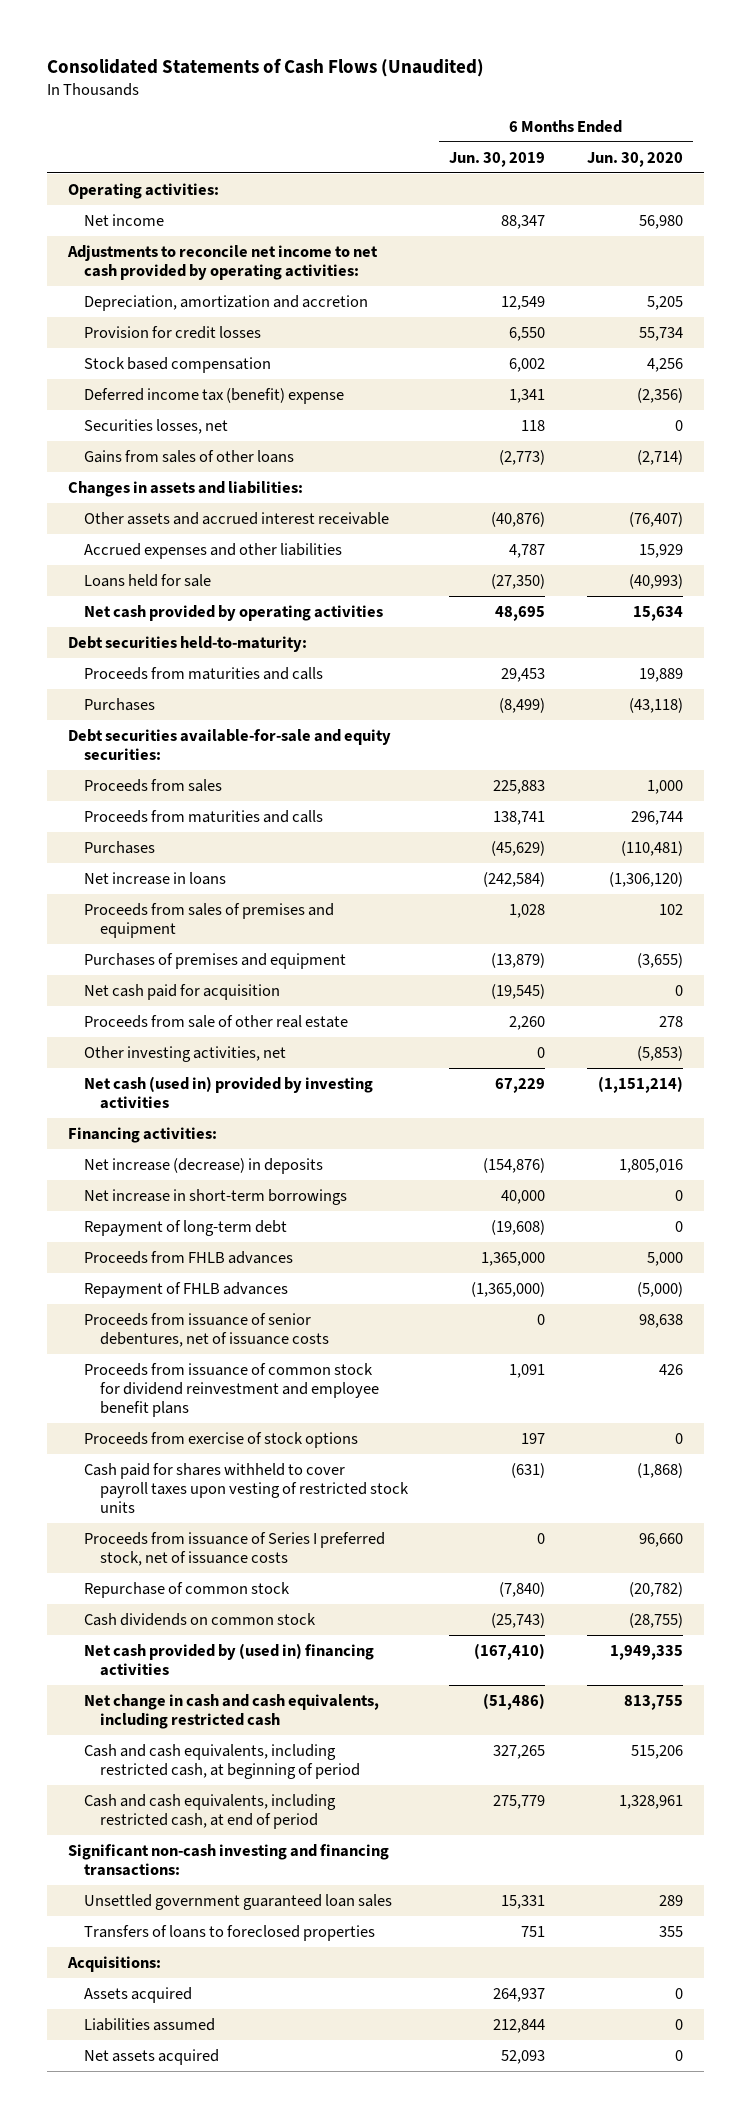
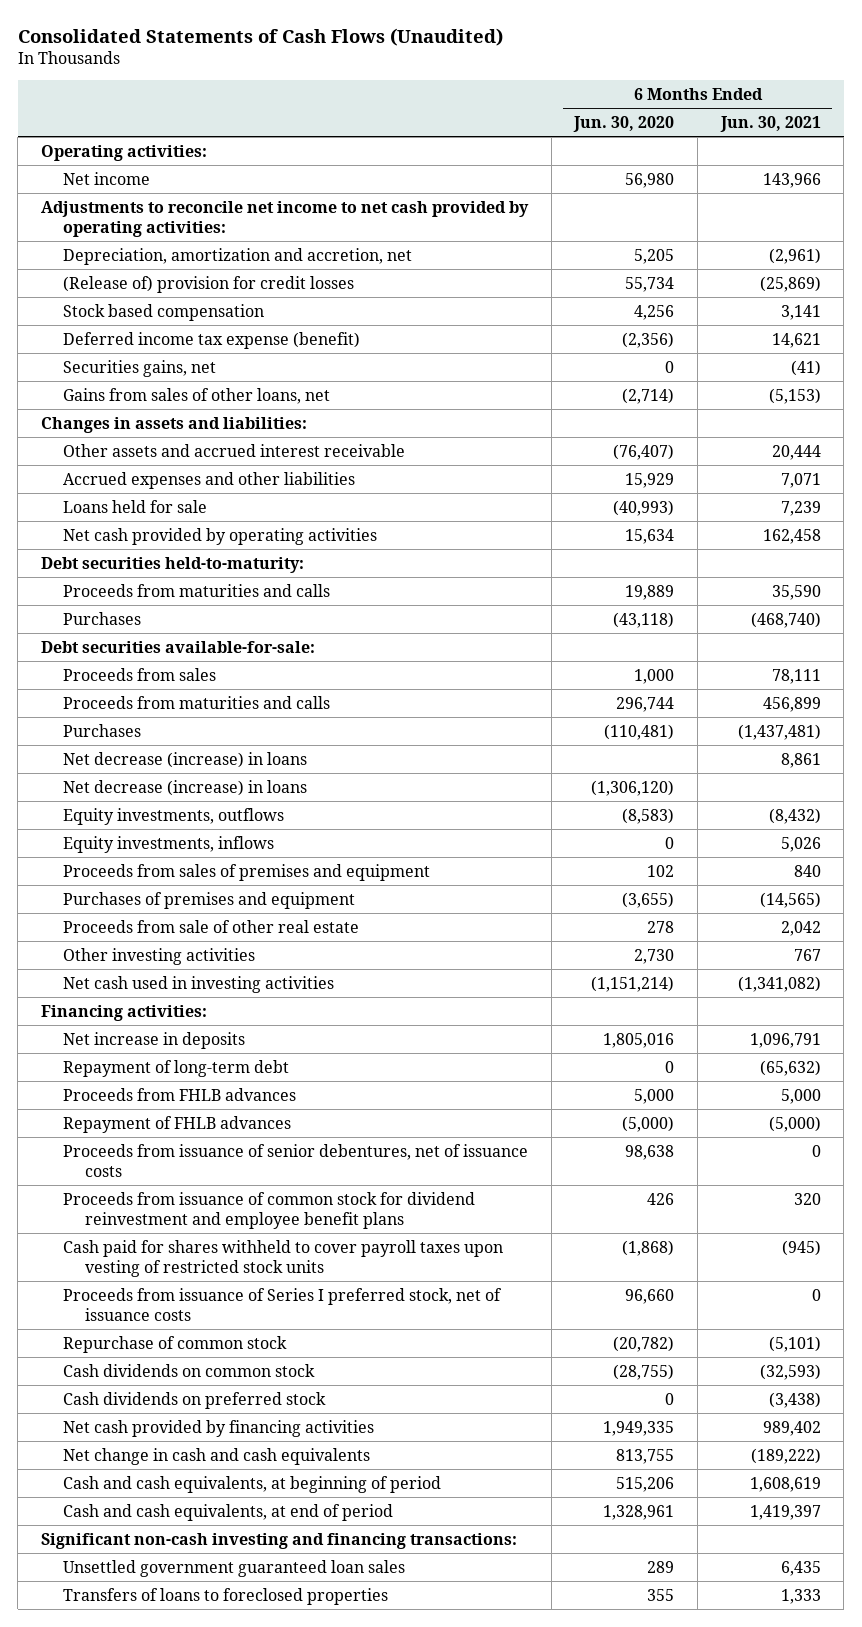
[449,151,546,167] Jun. 30, 2019 -> none
none -> [719,115,821,132] Jun. 30, 2021
[83,294,368,311] Depreciation, amortization and accretion -> [62,247,412,265] Depreciation, amortization and accretion, net
[83,325,261,339] Provision for credit losses -> [62,275,354,293] (Release of) provision for credit losses
[83,387,344,404] Deferred income tax (benefit) expense -> [62,331,360,349] Deferred income tax expense (benefit)
[83,418,228,434] Securities losses, net -> [62,359,216,377] Securities gains, net
[83,449,294,463] Gains from sales of other loans -> [62,387,330,404] Gains from sales of other loans, net
[67,728,391,761] Debt securities available-for-sale and equity securities: -> [41,640,316,653] Debt securities available-for-sale:
none -> [62,751,307,768] Net decrease (increase) in loans
[83,871,226,885] Net increase in loans -> [62,779,307,796] Net decrease (increase) in loans
none -> [62,807,284,825] Equity investments, outflows
none -> [62,835,274,853] Equity investments, inflows
[83,983,280,1000] Net cash paid for acquisition -> none
[83,1045,286,1062] Other investing activities, net -> [62,947,255,965] Other investing activities
[637,1045,684,1061] (5,853) -> [634,948,675,964] 2,730
[83,1075,373,1110] Net cash (used in) provided by investing activities -> [62,975,334,993] Net cash used in investing activities
[83,1188,347,1205] Net increase in short-term borrowings -> none
[83,1157,323,1174] Net increase (decrease) in deposits -> [62,1031,245,1049] Net increase in deposits
[83,1431,358,1448] Proceeds from exercise of stock options -> none
none -> [62,1391,326,1409] Cash dividends on preferred stock
[83,1642,374,1677] Net cash provided by (used in) financing activities -> [62,1419,374,1437] Net cash provided by financing activities
[83,1693,379,1730] Net change in cash and cash equivalents, including restricted cash -> [62,1447,370,1465] Net change in cash and cash equivalents
[83,1743,360,1780] Cash and cash equivalents, including restricted cash, at beginning of period -> [62,1475,441,1493] Cash and cash equivalents, at beginning of period
[83,1793,336,1830] Cash and cash equivalents, including restricted cash, at end of period -> [62,1503,393,1521] Cash and cash equivalents, at end of period
[66,1955,161,1972] Acquisitions: -> none
[83,1986,192,2003] Assets acquired -> none
[83,2017,215,2031] Liabilities assumed -> none
[83,2048,219,2065] Net assets acquired -> none

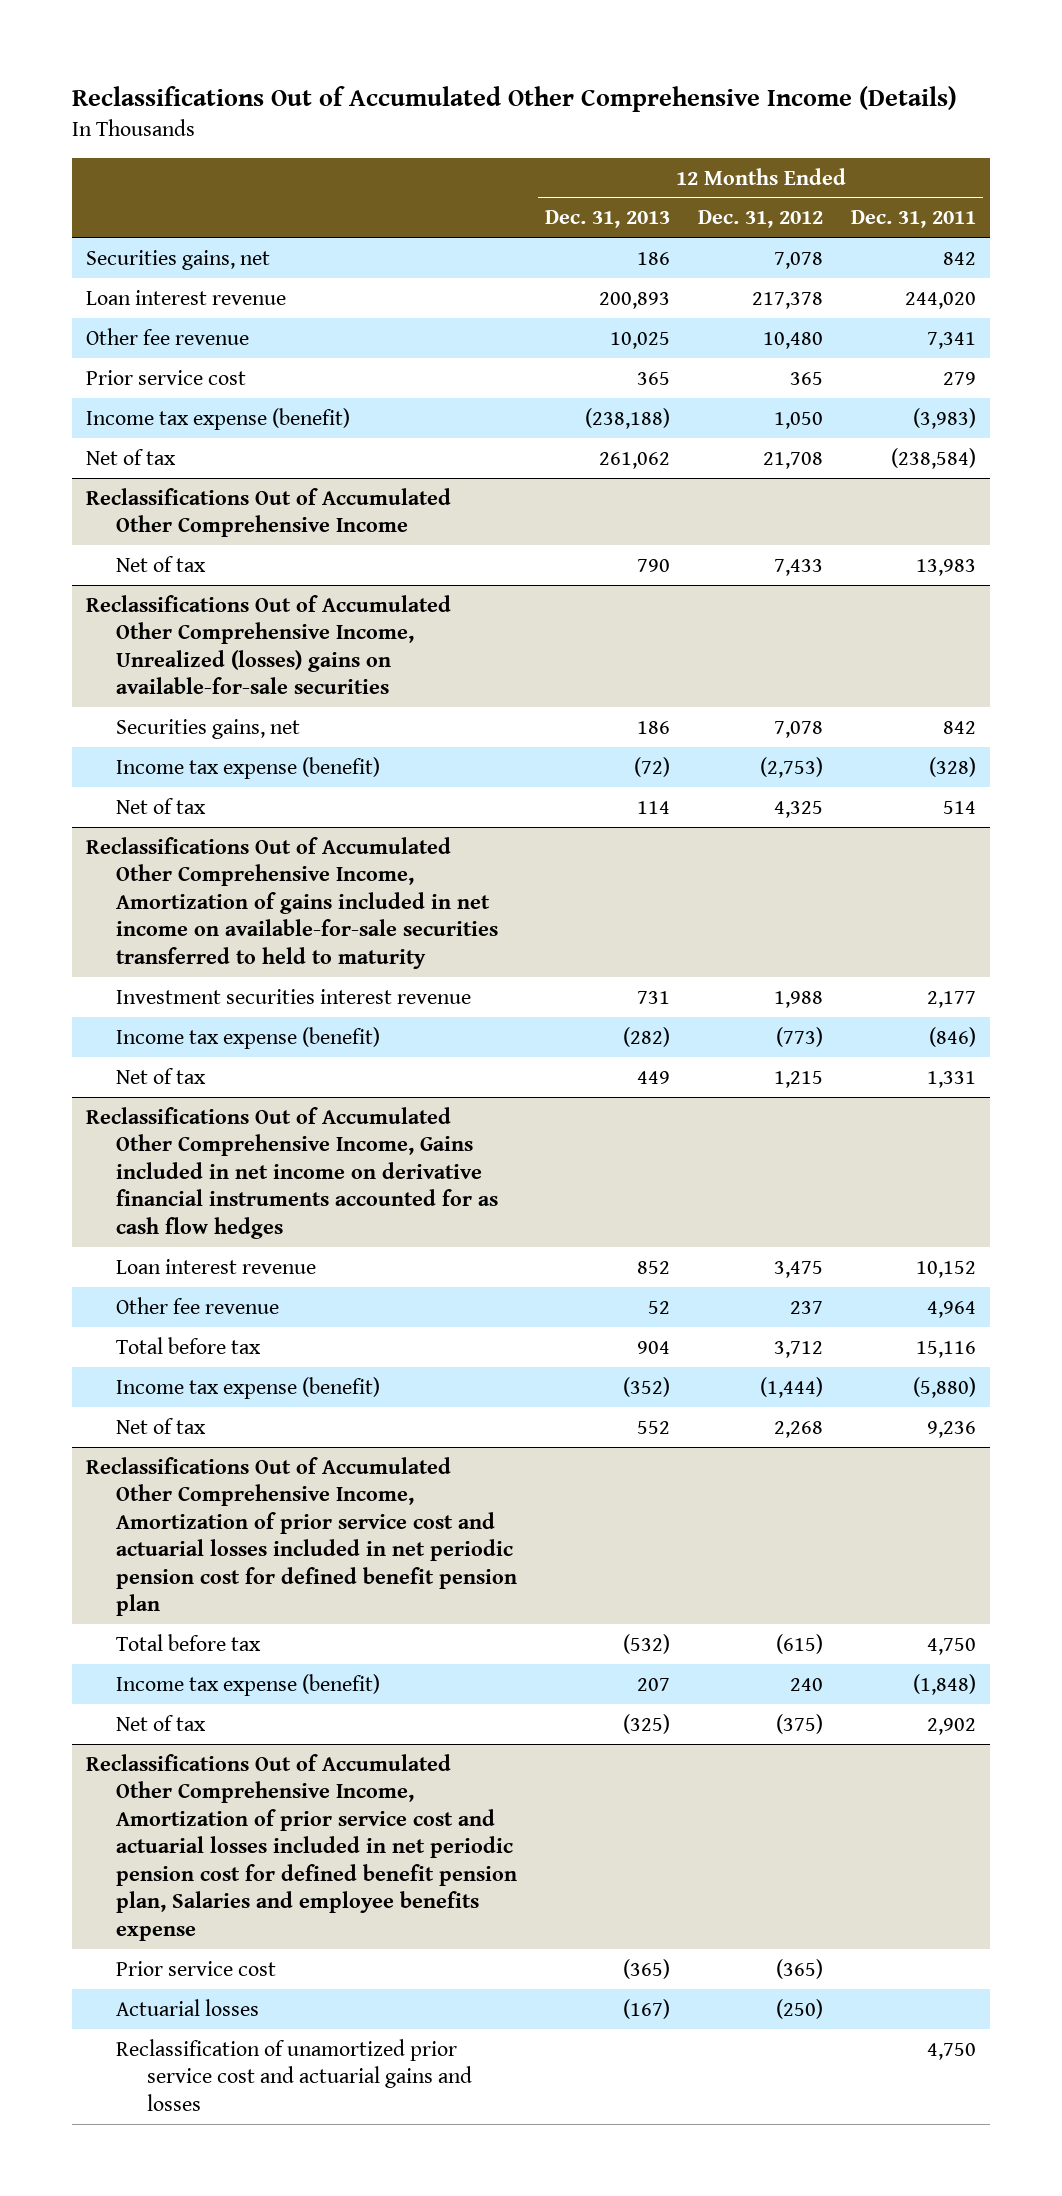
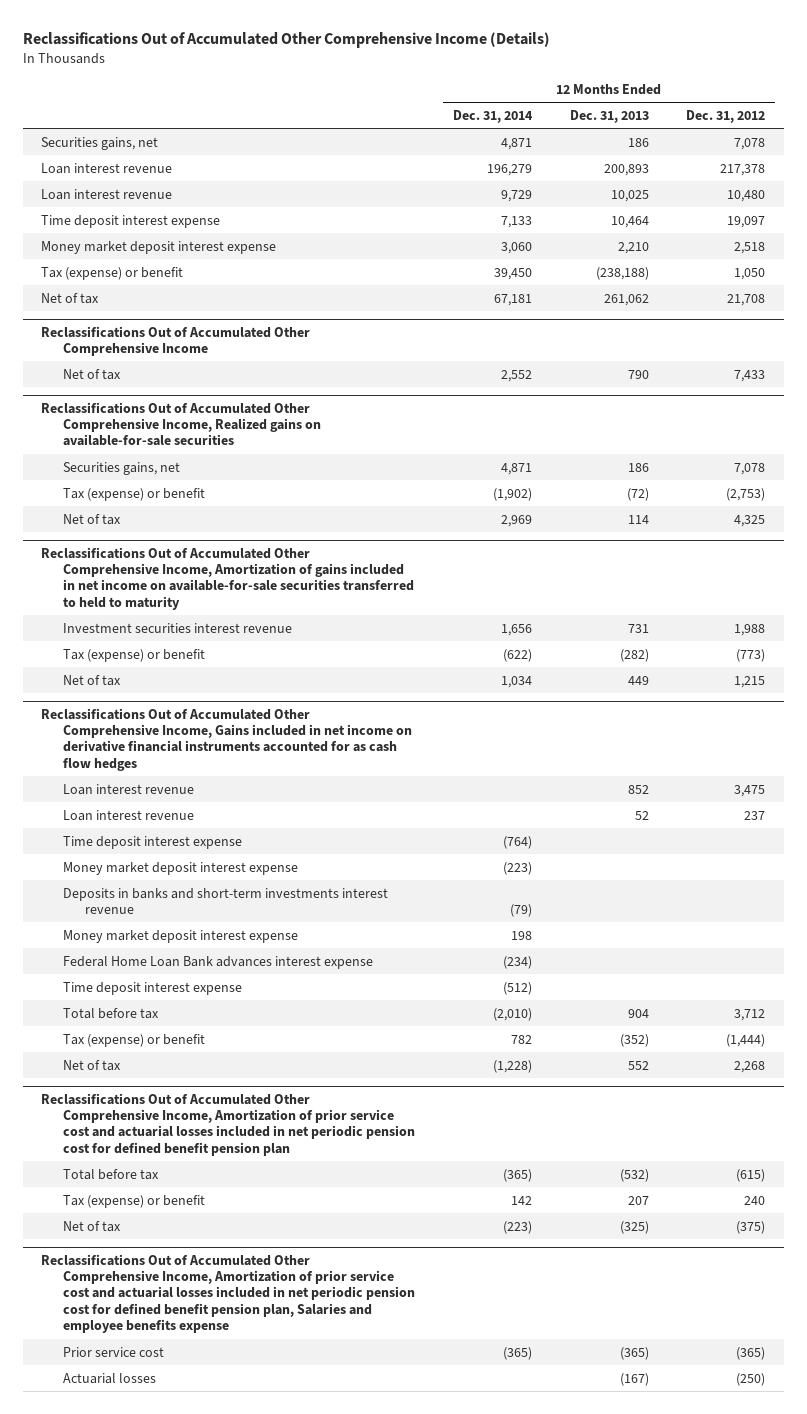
[851,210,977,229] Dec. 31, 2011 -> none
none -> [452,110,533,124] Dec. 31, 2014
[86,369,247,385] Prior service cost -> none
[86,327,250,345] Other fee revenue -> [41,188,173,200] Loan interest revenue
none -> [41,214,221,228] Time deposit interest expense
none -> [41,240,277,254] Money market deposit interest expense
[86,407,351,430] Income tax expense (benefit) -> [41,266,184,280] Tax (expense) or benefit
[86,594,452,695] Reclassifications Out of Accumulated Other Comprehensive Income, Unrealized (losses) gains on available-for-sale securities -> [41,401,322,447] Reclassifications Out of Accumulated Other Comprehensive Income, Realized gains on available-for-sale securities
[116,756,381,779] Income tax expense (benefit) -> [63,487,206,501] Tax (expense) or benefit
[116,1026,381,1049] Income tax expense (benefit) -> [63,648,206,662] Tax (expense) or benefit
[116,1296,280,1314] Other fee revenue -> [63,809,195,821] Loan interest revenue
none -> [63,835,243,849] Time deposit interest expense
none -> [63,861,299,875] Money market deposit interest expense
none -> [63,887,389,914] Deposits in banks and short-term investments interest revenue
none -> [63,929,299,943] Money market deposit interest expense
none -> [63,955,374,969] Federal Home Loan Bank advances interest expense
none -> [63,981,243,995] Time deposit interest expense
[116,1376,381,1399] Income tax expense (benefit) -> [63,1033,206,1047] Tax (expense) or benefit
[116,1673,381,1696] Income tax expense (benefit) -> [63,1194,206,1208] Tax (expense) or benefit
[116,2038,472,2111] Reclassification of unamortized prior service cost and actuarial gains and losses -> none

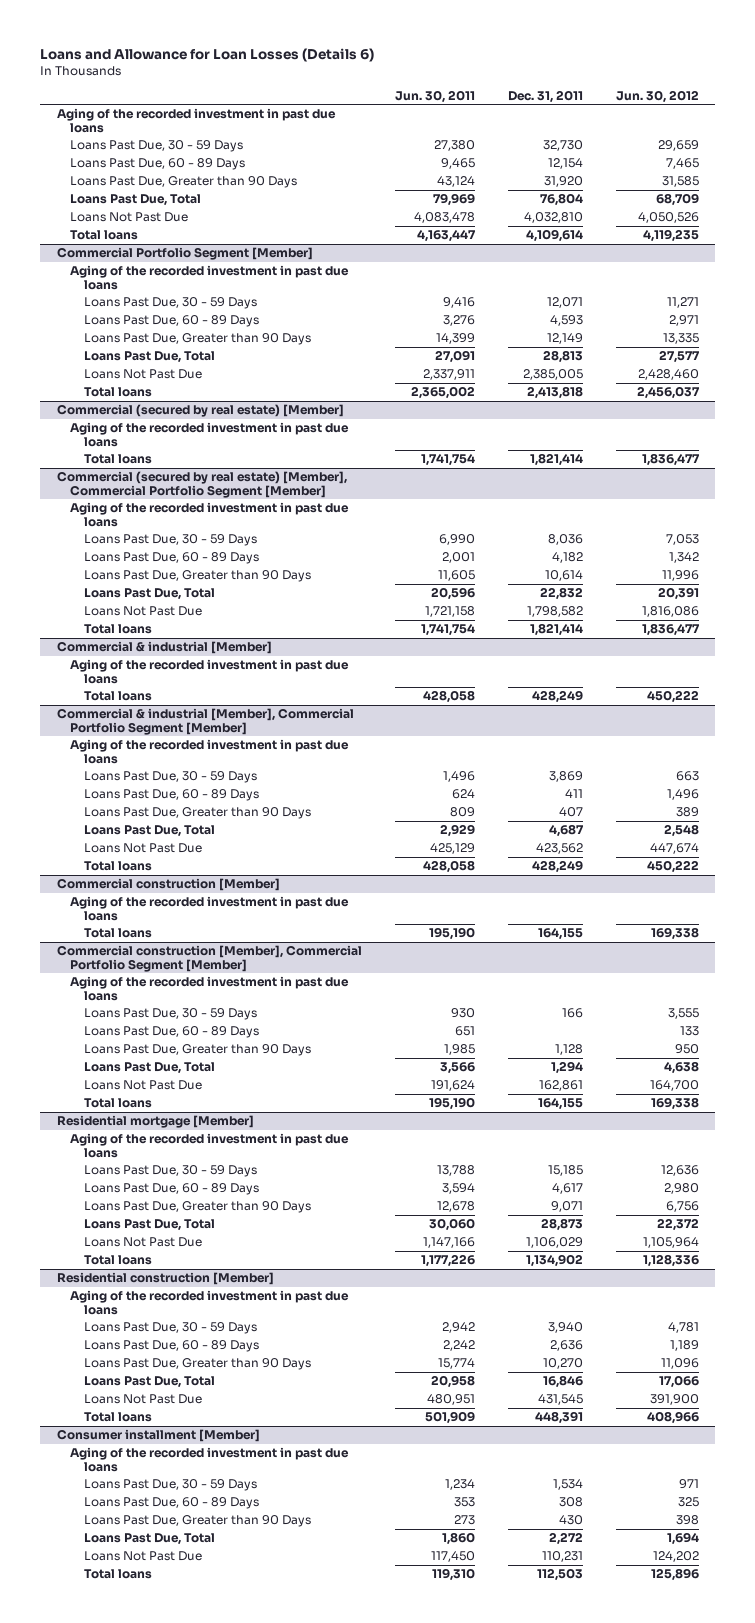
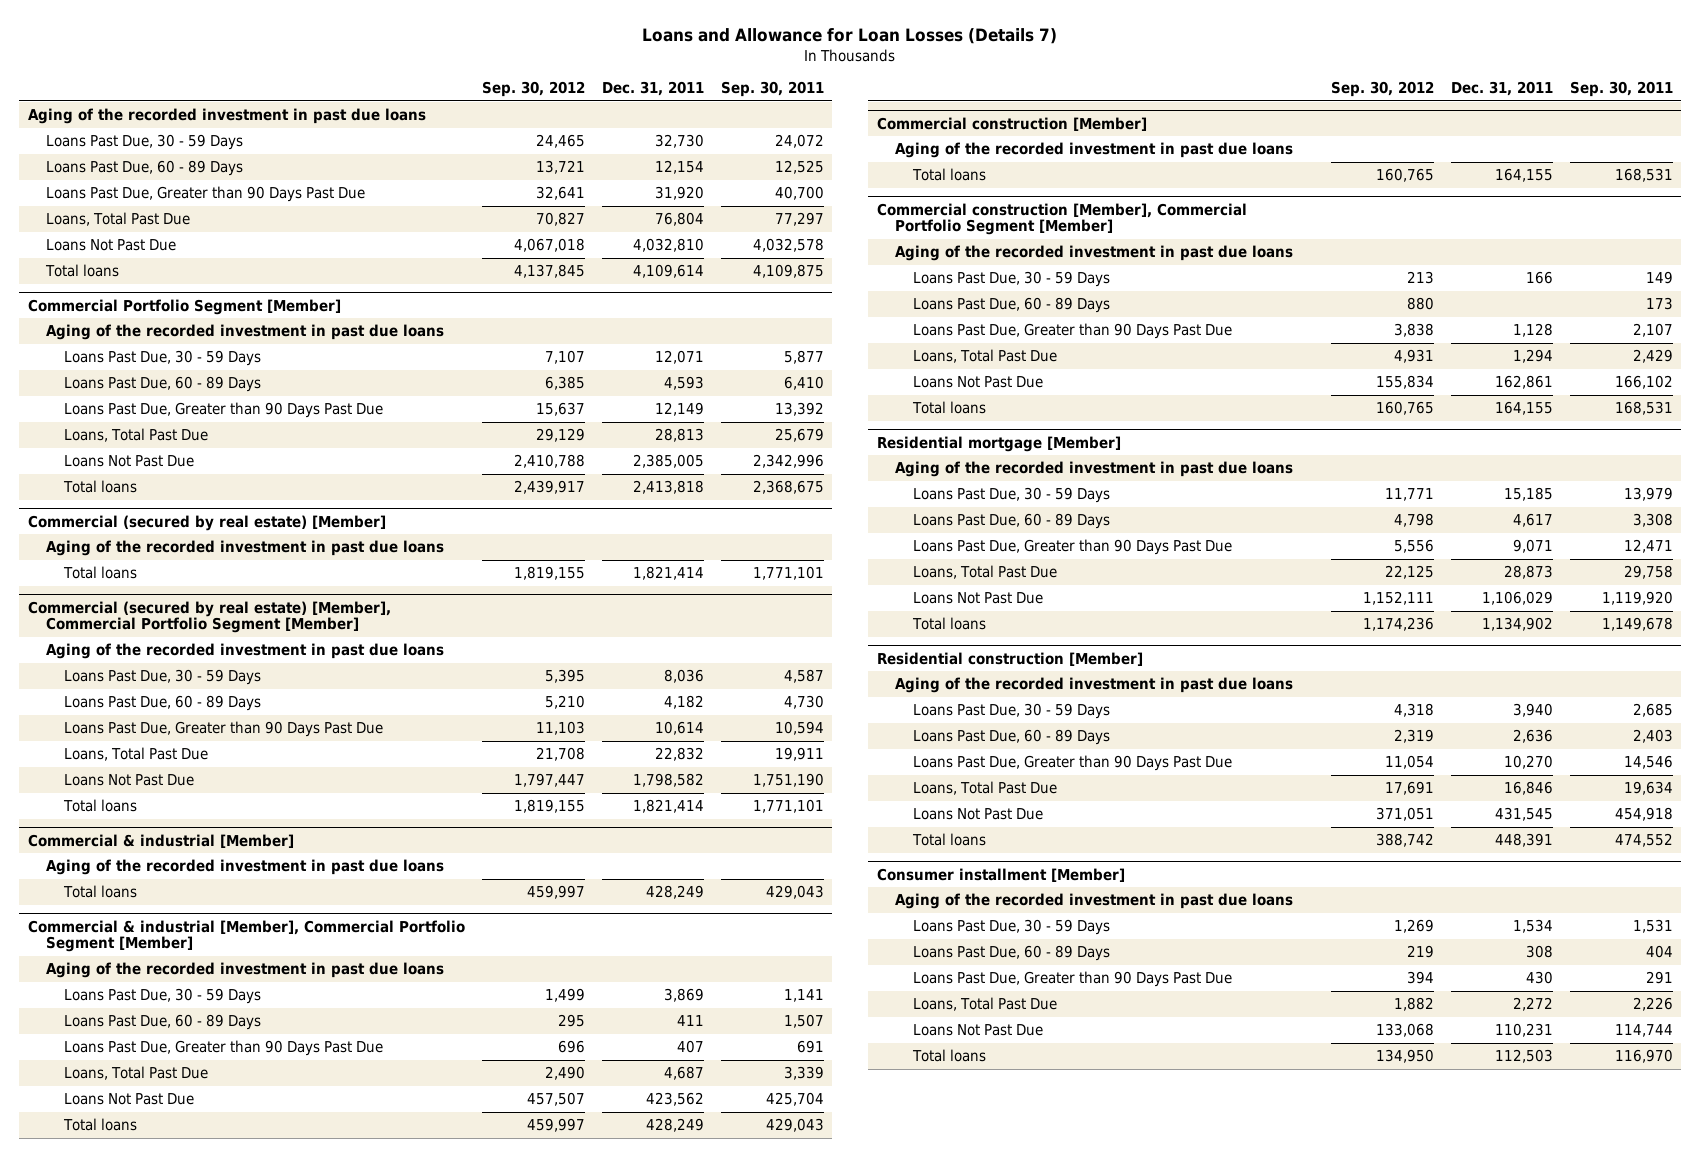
[40,47,375,62] Loans and Allowance for Loan Losses (Details 6) -> [642,28,1058,45] Loans and Allowance for Loan Losses (Details 7)
[394,89,475,103] Jun. 30, 2011 -> none
[615,89,699,103] Jun. 30, 2012 -> none
none -> [481,81,585,98] Sep. 30, 2012
none -> [720,81,824,98] Sep. 30, 2011
[70,176,298,189] Loans Past Due, Greater than 90 Days -> [45,186,365,203] Loans Past Due, Greater than 90 Days Past Due
[70,194,202,207] Loans Past Due, Total -> [45,212,190,227] Loans, Total Past Due
[83,333,311,346] Loans Past Due, Greater than 90 Days -> [64,402,384,419] Loans Past Due, Greater than 90 Days Past Due
[83,351,215,364] Loans Past Due, Total -> [64,428,209,443] Loans, Total Past Due
[83,570,311,583] Loans Past Due, Greater than 90 Days -> [64,721,384,738] Loans Past Due, Greater than 90 Days Past Due
[83,588,215,601] Loans Past Due, Total -> [64,747,209,762] Loans, Total Past Due
[83,807,311,820] Loans Past Due, Greater than 90 Days -> [64,1040,384,1057] Loans Past Due, Greater than 90 Days Past Due
[83,825,215,838] Loans Past Due, Total -> [64,1066,209,1081] Loans, Total Past Due
[83,1044,311,1057] Loans Past Due, Greater than 90 Days -> [912,323,1232,340] Loans Past Due, Greater than 90 Days Past Due
[83,1062,215,1075] Loans Past Due, Total -> [912,349,1057,364] Loans, Total Past Due
[83,1201,311,1214] Loans Past Due, Greater than 90 Days -> [912,539,1232,556] Loans Past Due, Greater than 90 Days Past Due
[83,1219,215,1232] Loans Past Due, Total -> [912,565,1057,580] Loans, Total Past Due
[83,1358,311,1371] Loans Past Due, Greater than 90 Days -> [912,755,1232,772] Loans Past Due, Greater than 90 Days Past Due
[83,1376,215,1389] Loans Past Due, Total -> [912,781,1057,796] Loans, Total Past Due
[83,1515,311,1528] Loans Past Due, Greater than 90 Days -> [912,971,1232,988] Loans Past Due, Greater than 90 Days Past Due
[83,1533,215,1546] Loans Past Due, Total -> [912,997,1057,1012] Loans, Total Past Due

